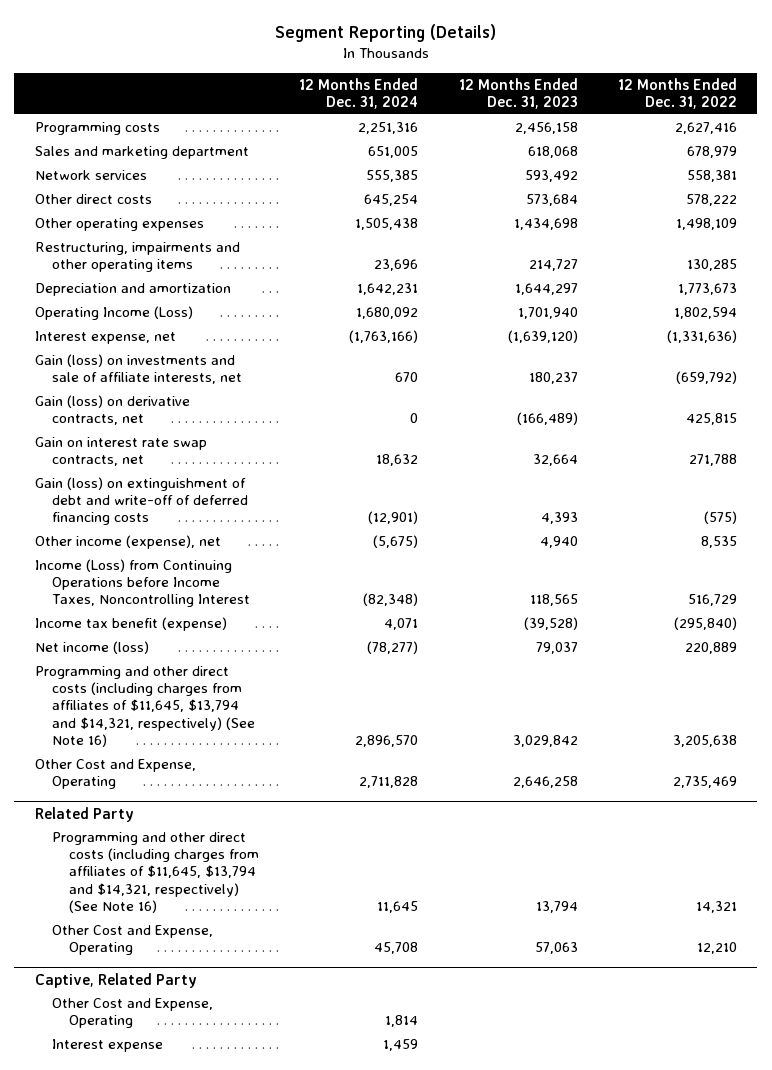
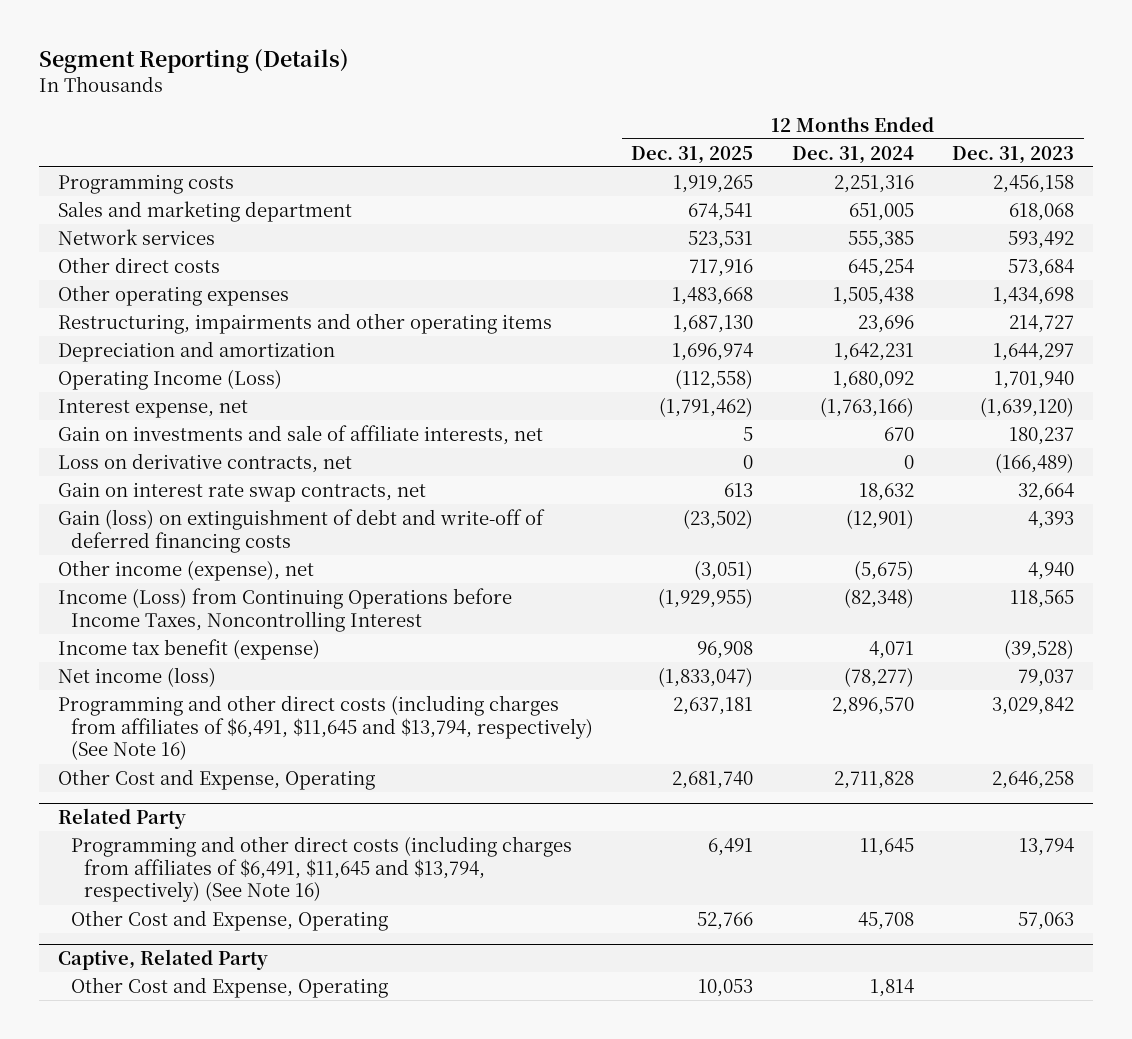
[618,77,738,109] 12 Months Ended Dec. 31, 2022 -> none
none -> [631,145,754,164] Dec. 31, 2025
[34,353,242,385] Gain (loss) on investments and sale of affiliate interests, net -> [57,424,543,445] Gain on investments and sale of affiliate interests, net
[34,394,190,426] Gain (loss) on derivative contracts, net -> [57,452,352,473] Loss on derivative contracts, net
[34,665,255,747] Programming and other direct costs (including charges from affiliates of $11,645, $13,794 and $14,321, respectively) (See Note 16) -> [57,694,594,761] Programming and other direct costs (including charges from affiliates of $6,491, $11,645 and $13,794, respectively) (See Note 16)
[51,831,259,913] Programming and other direct costs (including charges from affiliates of $11,645, $13,794 and $14,321, respectively) (See Note 16) -> [71,835,573,903] Programming and other direct costs (including charges from affiliates of $6,491, $11,645 and $13,794, respectively) (See Note 16)
[51,1038,163,1052] Interest expense -> none

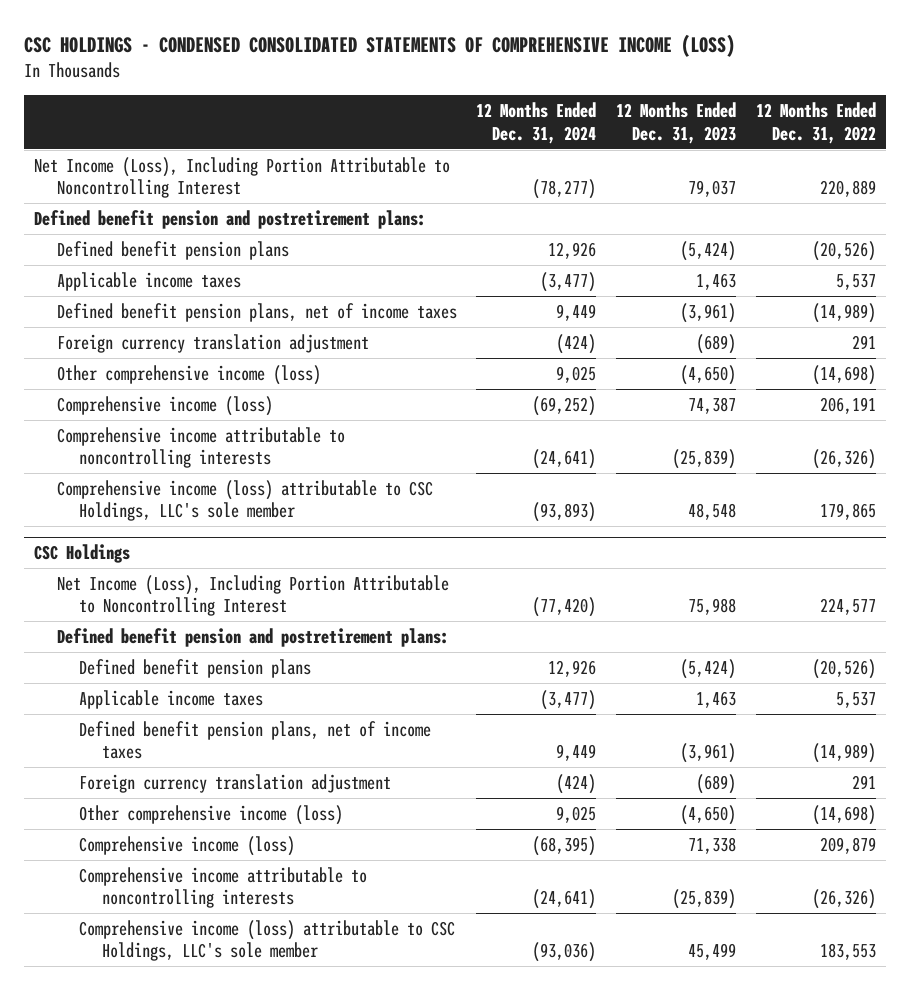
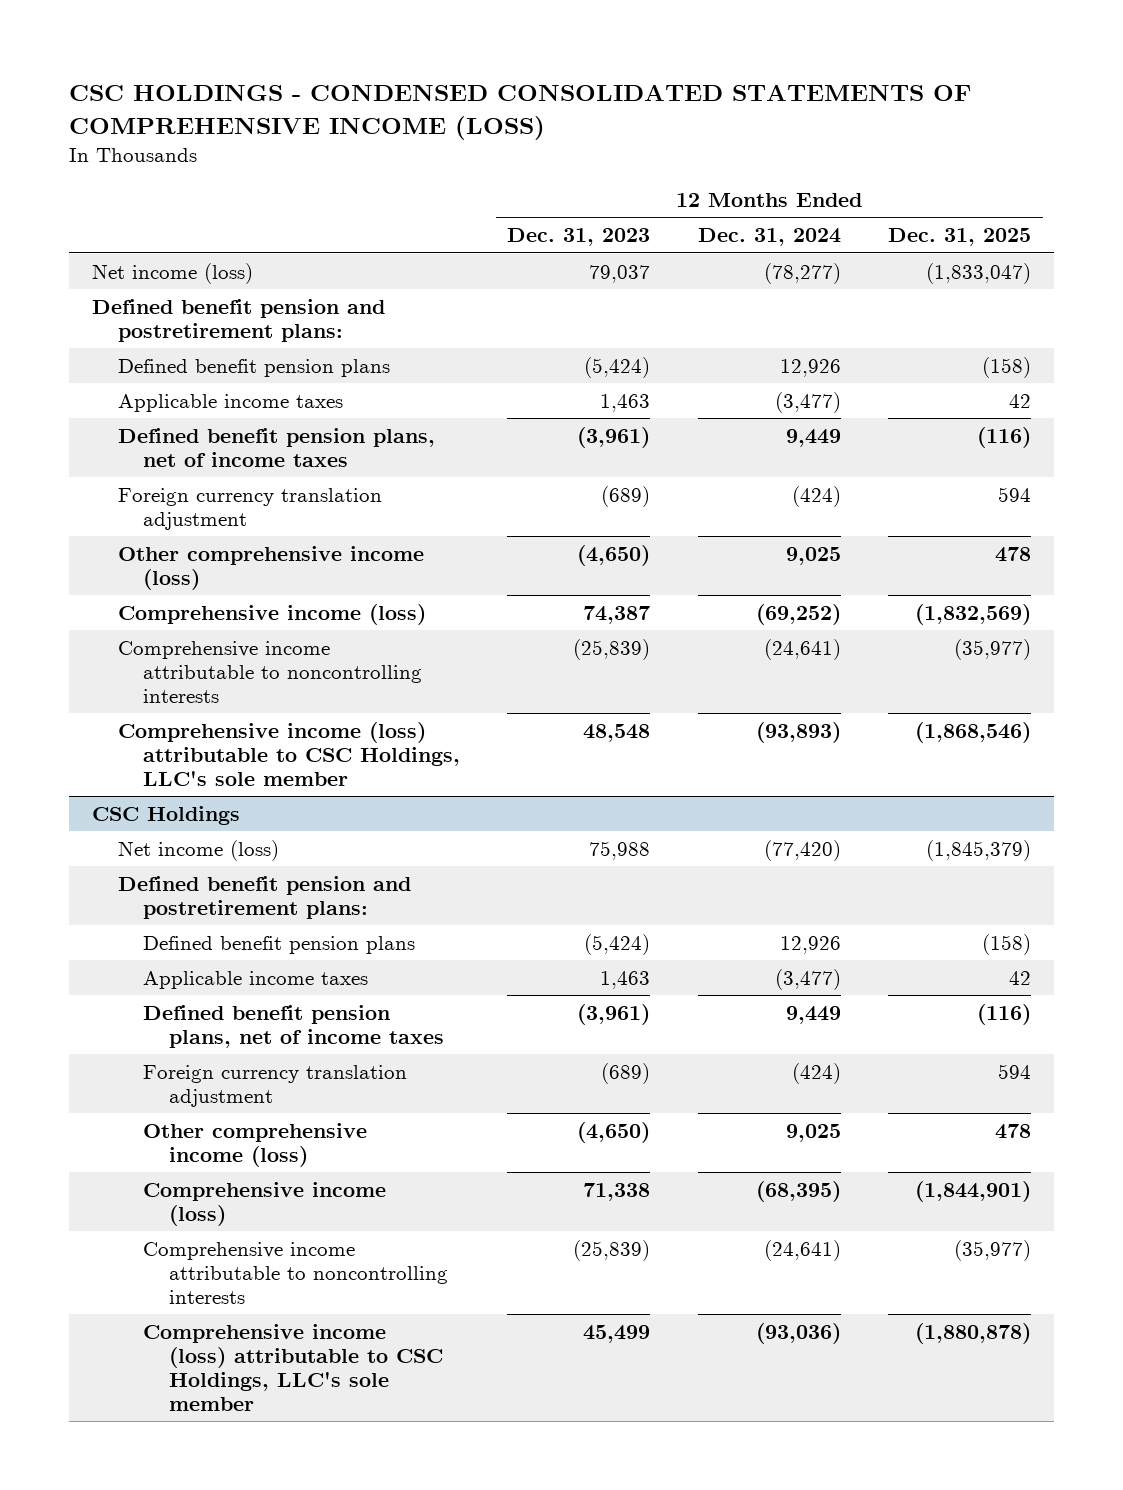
[756,102,877,144] 12 Months Ended Dec. 31, 2022 -> none
none -> [887,228,1031,247] Dec. 31, 2025
[34,156,451,199] Net Income (Loss), Including Portion Attributable to Noncontrolling Interest -> [92,262,254,284] Net income (loss)
[56,574,449,617] Net Income (Loss), Including Portion Attributable to Noncontrolling Interest -> [117,839,279,861] Net income (loss)

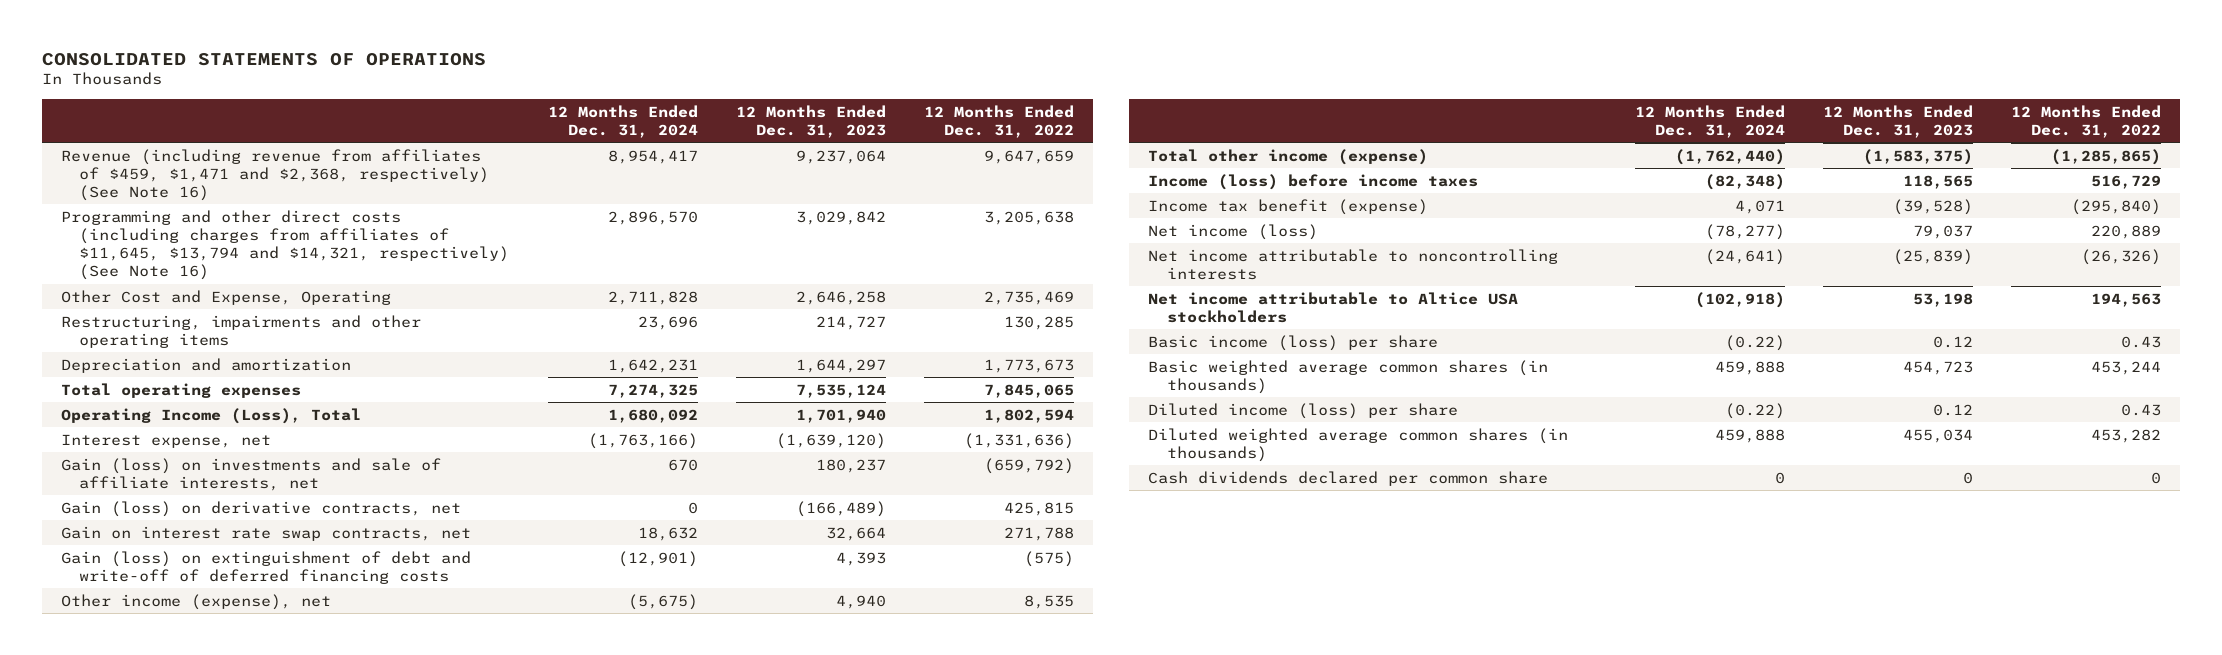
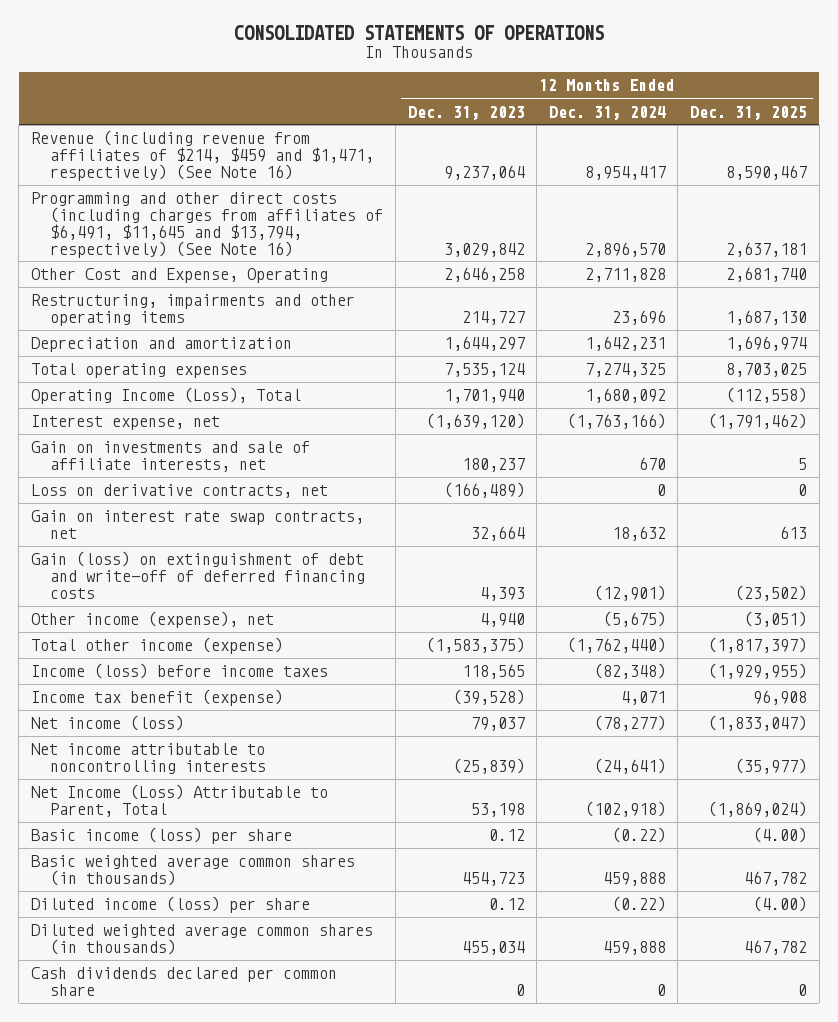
[923,104,1074,138] 12 Months Ended Dec. 31, 2022 -> none
none -> [690,105,808,120] Dec. 31, 2025
[60,148,490,202] Revenue (including revenue from affiliates of $459, $1,471 and $2,368, respectively) (See Note 16) -> [30,130,375,181] Revenue (including revenue from affiliates of $214, $459 and $1,471, respectively) (See Note 16)
[60,209,510,281] Programming and other direct costs (including charges from affiliates of $11,645, $13,794 and $14,321, respectively) (See Note 16) -> [30,192,384,258] Programming and other direct costs (including charges from affiliates of $6,491, $11,645 and $13,794, respectively) (See Note 16)
[60,457,441,491] Gain (loss) on investments and sale of affiliate interests, net -> [30,441,310,473] Gain on investments and sale of affiliate interests, net
[60,500,461,517] Gain (loss) on derivative contracts, net -> [30,484,328,499] Loss on derivative contracts, net
[1148,291,1519,323] Net income attributable to Altice USA stockholders -> [30,784,328,818] Net Income (Loss) Attributable to Parent, Total

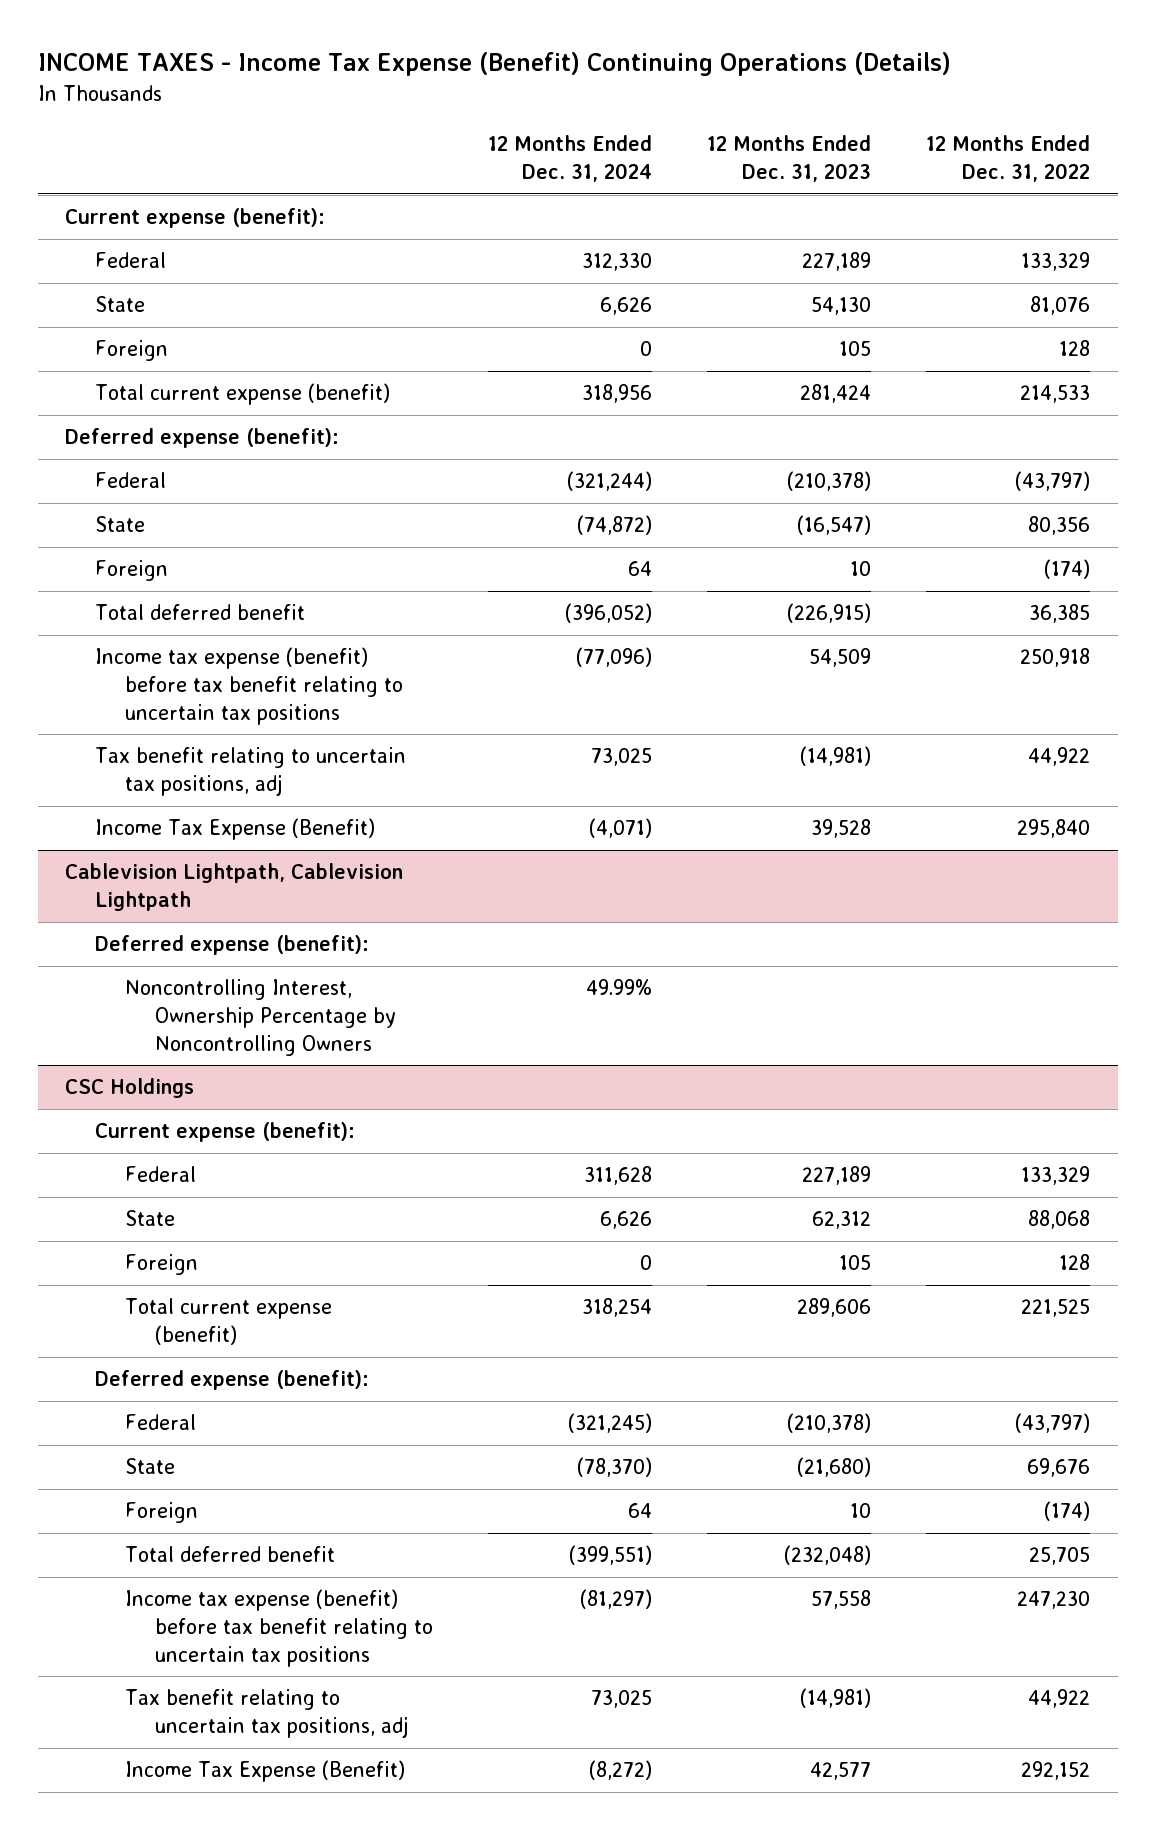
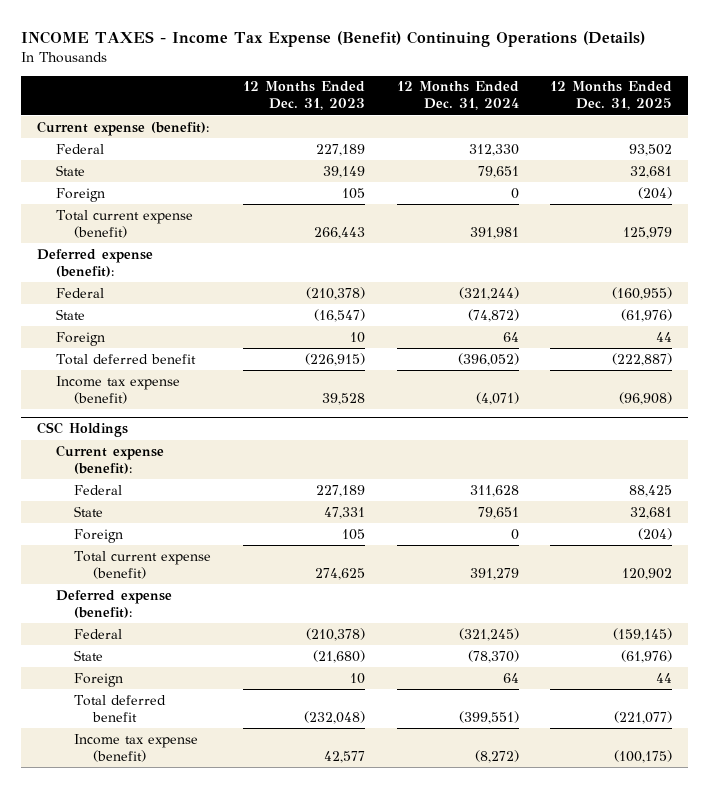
[926,135,1091,183] 12 Months Ended Dec. 31, 2022 -> none
none -> [550,81,673,111] 12 Months Ended Dec. 31, 2025
[600,297,653,316] 6,626 -> [477,165,519,178] 79,651
[811,297,872,316] 54,130 -> [323,165,366,178] 39,149
[582,384,653,404] 318,956 -> [469,226,519,239] 391,981
[800,384,872,404] 281,424 -> [314,226,366,239] 266,443
[95,647,404,725] Income tax expense (benefit) before tax benefit relating to uncertain tax positions -> none
[95,747,407,796] Tax benefit relating to uncertain tax positions, adj -> none
[65,863,404,911] Cablevision Lightpath, Cablevision Lightpath -> none
[95,935,370,956] Deferred expense (benefit): -> none
[125,979,397,1056] Noncontrolling Interest, Ownership Percentage by Noncontrolling Owners -> none
[95,818,376,841] Income Tax Expense (Benefit) -> [55,375,180,404] Income tax expense (benefit)
[600,1211,653,1230] 6,626 -> [477,506,519,519] 79,651
[812,1211,872,1230] 62,312 -> [324,506,366,519] 47,331
[582,1298,653,1318] 318,254 -> [469,567,519,580] 391,279
[797,1298,872,1318] 289,606 -> [315,567,366,580] 274,625
[125,1589,434,1667] Income tax expense (benefit) before tax benefit relating to uncertain tax positions -> none
[125,1689,410,1738] Tax benefit relating to uncertain tax positions, adj -> none
[125,1760,406,1783] Income Tax Expense (Benefit) -> [74,733,199,762] Income tax expense (benefit)

